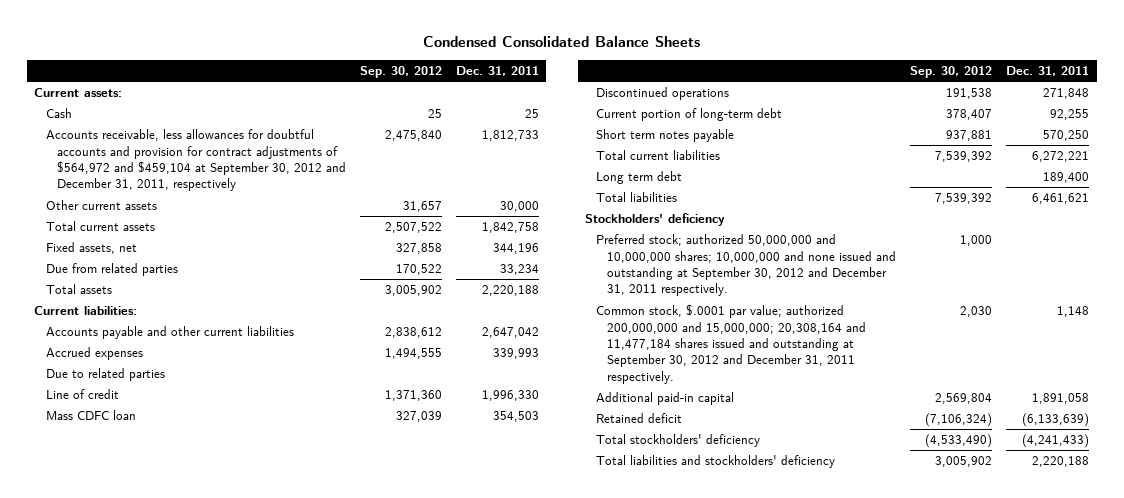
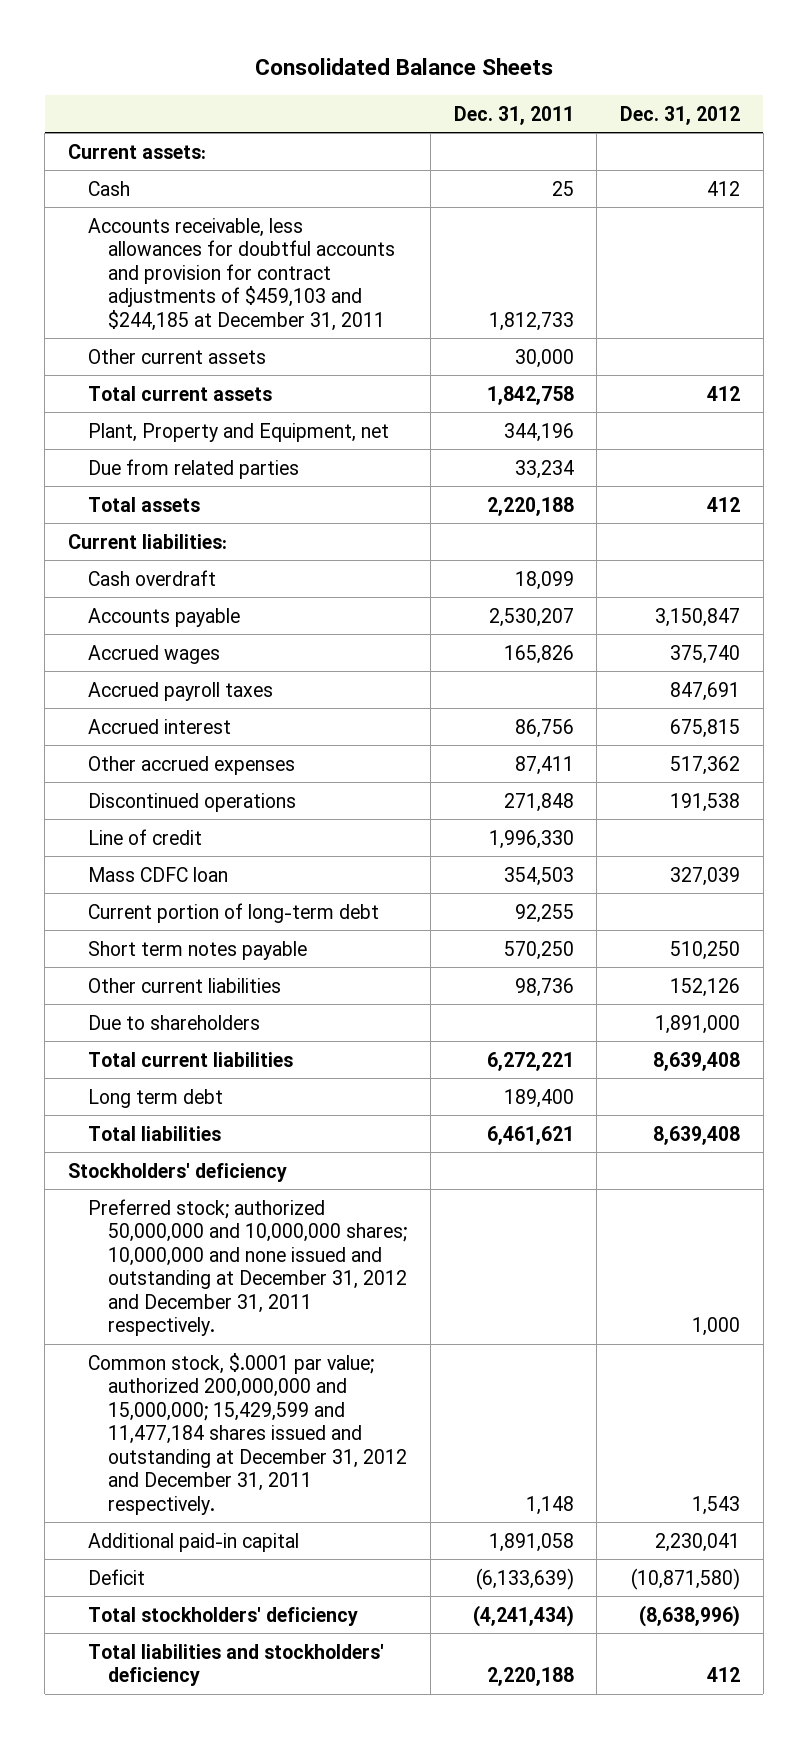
[422,36,700,48] Condensed Consolidated Balance Sheets -> [255,58,554,76] Consolidated Balance Sheets
[359,66,442,79] Sep. 30, 2012 -> none
none -> [620,105,741,125] Dec. 31, 2012
[45,129,346,192] Accounts receivable, less allowances for doubtful accounts and provision for contract adjustments of $564,972 and $459,104 at September 30, 2012 and December 31, 2011, respectively -> [88,217,395,331] Accounts receivable, less allowances for doubtful accounts and provision for contract adjustments of $459,103 and $244,185 at December 31, 2011
[45,242,137,255] Fixed assets, net -> [88,422,390,442] Plant, Property and Equipment, net
[45,368,165,382] Due to related parties -> none
none -> [88,569,217,586] Cash overdraft
[45,326,294,340] Accounts payable and other current liabilities -> [88,607,241,627] Accounts payable
[481,327,539,339] 2,647,042 -> [488,607,574,627] 2,530,207
none -> [88,644,221,664] Accrued wages
none -> [88,681,274,701] Accrued payroll taxes
none -> [88,718,232,734] Accrued interest
[45,347,143,361] Accrued expenses -> [88,755,296,775] Other accrued expenses
[492,348,539,360] 339,993 -> [514,755,574,775] 87,411
[596,87,730,101] Discontinued operations -> [88,792,297,812] Discontinued operations
none -> [88,977,282,993] Other current liabilities
none -> [88,1014,261,1030] Due to shareholders
[596,234,897,297] Preferred stock; authorized 50,000,000 and 10,000,000 shares; 10,000,000 and none issued and outstanding at September 30, 2012 and December 31, 2011 respectively. -> [88,1198,407,1337] Preferred stock; authorized 50,000,000 and 10,000,000 shares; 10,000,000 and none issued and outstanding at December 31, 2012 and December 31, 2011 respectively.
[596,304,867,384] Common stock, $.0001 par value; authorized 200,000,000 and 15,000,000; 20,308,164 and 11,477,184 shares issued and outstanding at September 30, 2012 and December 31, 2011 respectively. -> [88,1352,407,1515] Common stock, $.0001 par value; authorized 200,000,000 and 15,000,000; 15,429,599 and 11,477,184 shares issued and outstanding at December 31, 2012 and December 31, 2011 respectively.
[596,413,683,424] Retained deficit -> [88,1568,146,1585] Deficit
[1022,434,1090,449] (4,241,433) -> [472,1604,574,1627] (4,241,434)

